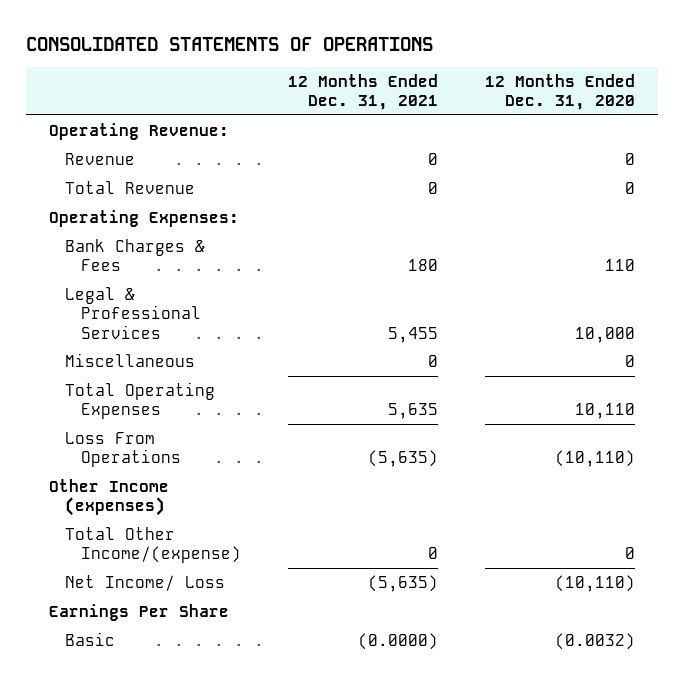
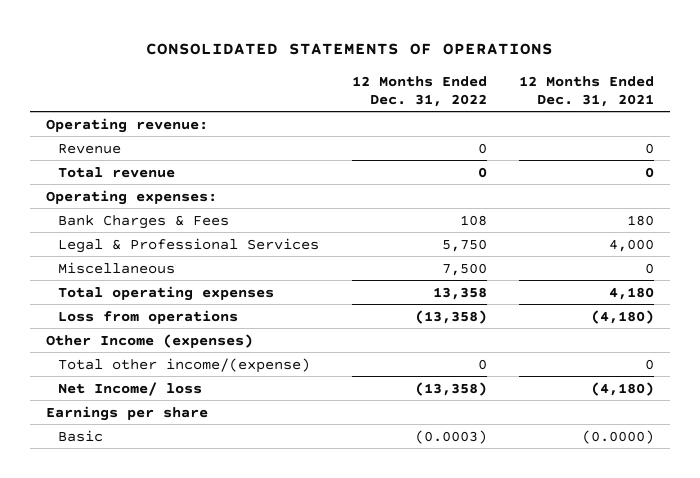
[484,73,635,110] 12 Months Ended Dec. 31, 2020 -> none
none -> [351,75,487,107] 12 Months Ended Dec. 31, 2022
[49,122,230,140] Operating Revenue: -> [46,117,209,133] Operating revenue:
[65,180,196,194] Total Revenue -> [58,166,176,178] Total revenue
[49,209,240,227] Operating Expenses: -> [46,189,218,205] Operating expenses:
[387,326,438,343] 5,455 -> [608,238,654,252] 4,000
[65,381,216,420] Total Operating Expenses -> [58,285,275,301] Total operating expenses
[387,403,438,420] 5,635 -> [608,286,654,300] 4,180
[65,431,182,468] Loss From Operations -> [58,309,239,324] Loss from operations
[367,450,438,468] (5,635) -> [590,309,654,324] (4,180)
[65,526,242,564] Total Other Income/(expense) -> [58,357,311,373] Total other income/(expense)
[65,574,226,591] Net Income/ Loss -> [58,381,203,396] Net Income/ loss
[367,574,438,592] (5,635) -> [590,381,654,396] (4,180)
[49,603,230,621] Earnings Per Share -> [46,405,209,421] Earnings per share

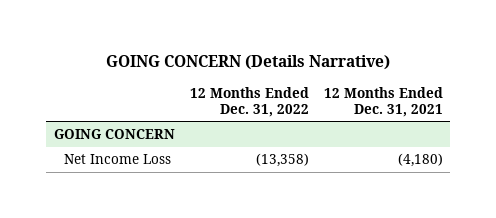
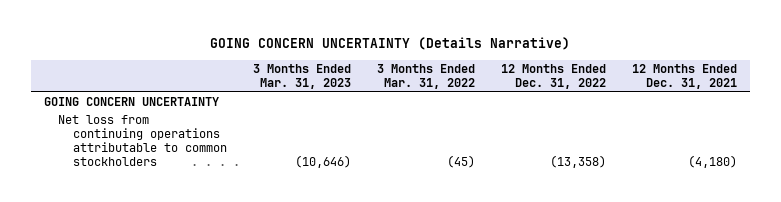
[106,54,391,70] GOING CONCERN (Details Narrative) -> [210,37,571,51] GOING CONCERN UNCERTAINTY (Details Narrative)
none -> [253,63,352,89] 3 Months Ended Mar. 31, 2023
none -> [377,63,476,89] 3 Months Ended Mar. 31, 2022
[53,129,175,140] GOING CONCERN -> [43,97,219,107] GOING CONCERN UNCERTAINTY
[64,154,172,165] Net Income Loss -> [58,115,228,166] Net loss from continuing operations attributable to common stockholders

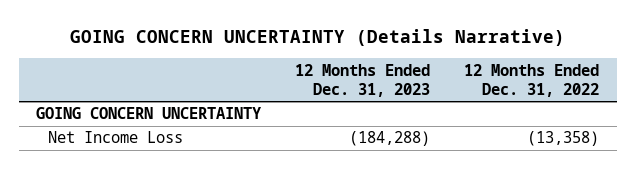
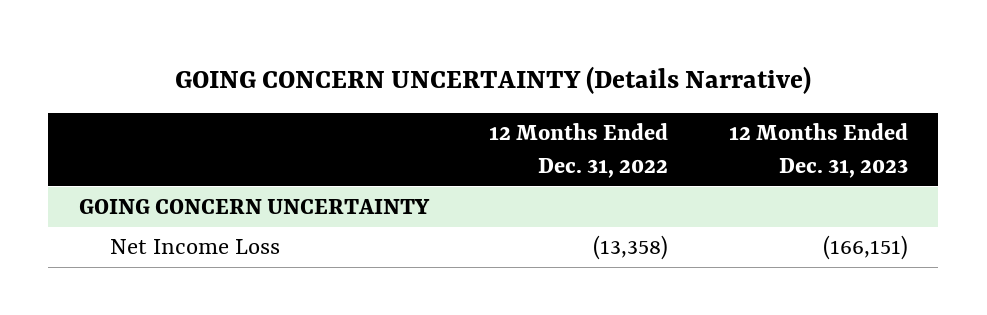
[349,131,431,147] (184,288) -> [822,235,908,261] (166,151)

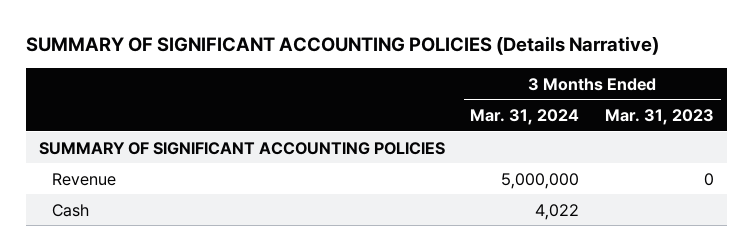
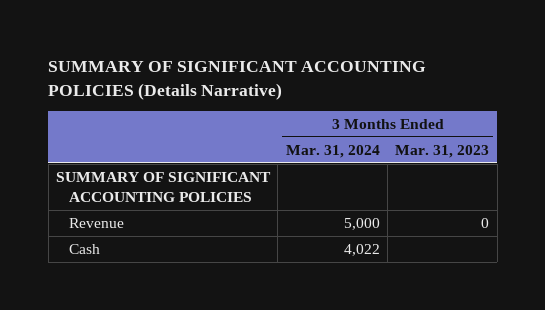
[501,172,580,189] 5,000,000 -> [343,217,380,230] 5,000

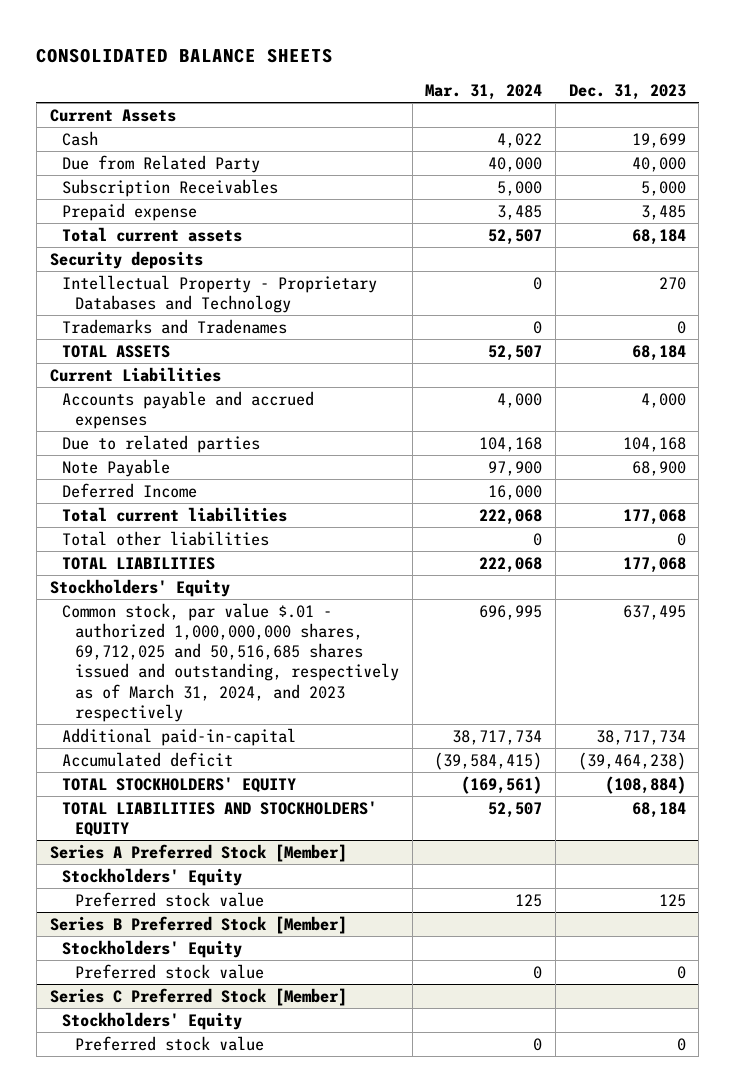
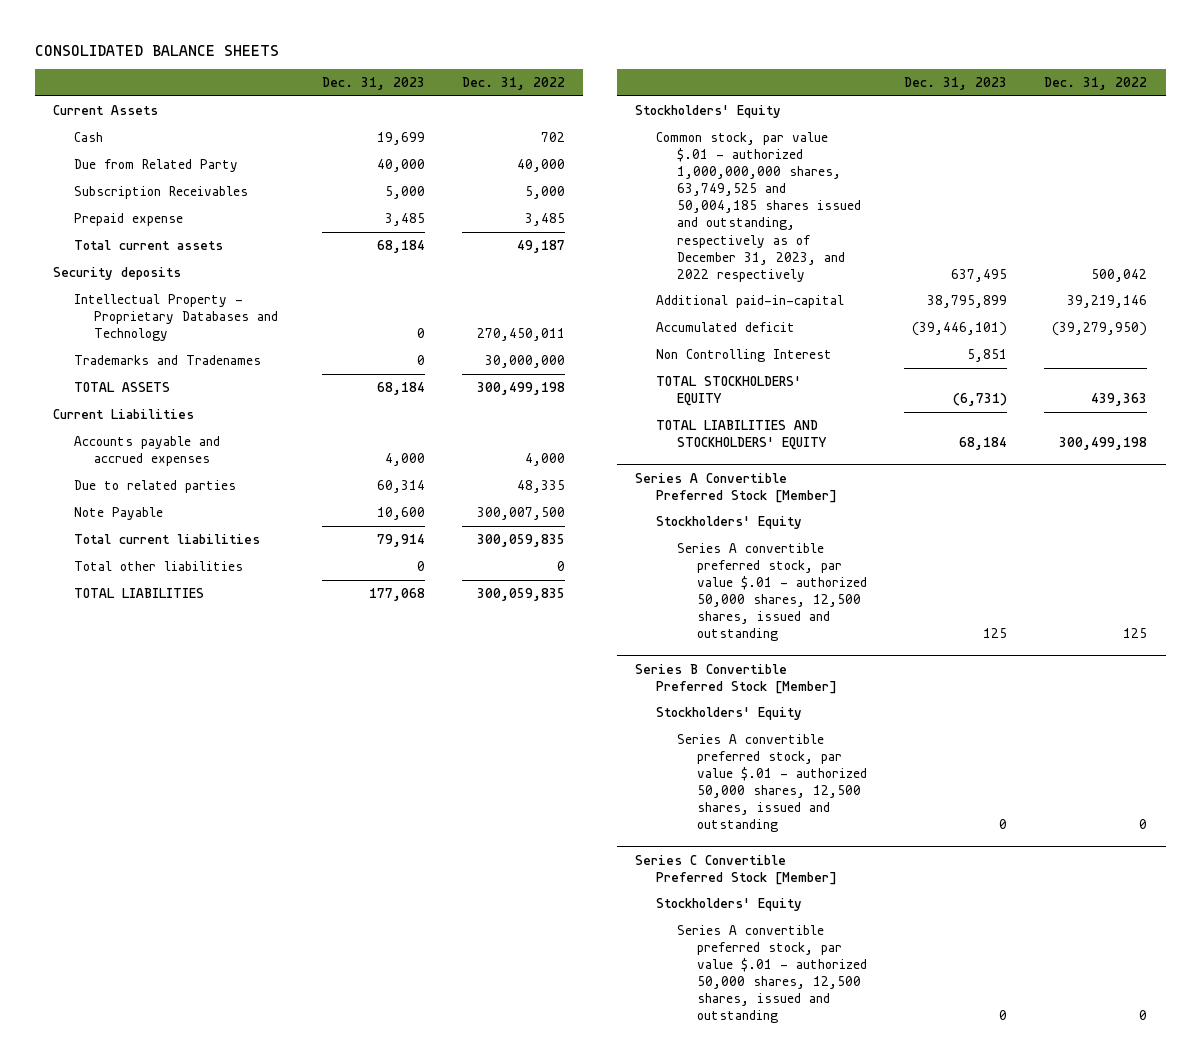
[425,83,543,100] Mar. 31, 2024 -> none
none -> [461,77,565,91] Dec. 31, 2022
[658,276,686,290] 270 -> [417,328,426,339] 0
[62,482,198,498] Deferred Income -> none
[622,436,686,452] 104,168 -> [377,480,426,494] 60,314
[631,460,686,476] 68,900 -> [377,507,426,521] 10,600
[622,508,686,525] 177,068 -> [377,534,426,548] 79,914
[62,602,400,722] Common stock, par value $.01 - authorized 1,000,000,000 shares, 69,712,025 and 50,516,685 shares issued and outstanding, respectively as of March 31, 2024, and 2023 respectively -> [656,132,861,282] Common stock, par value $.01 - authorized 1,000,000,000 shares, 63,749,525 and 50,004,185 shares issued and outstanding, respectively as of December 31, 2023, and 2022 respectively
[595,729,686,745] 38,717,734 -> [927,295,1008,309] 38,795,899
[577,751,686,770] (39,464,238) -> [912,322,1008,337] (39,446,101)
none -> [656,349,833,363] Non Controlling Interest
[604,775,686,794] (108,884) -> [953,393,1008,407] (6,731)
[49,843,347,862] Series A Preferred Stock [Member] -> [635,472,838,503] Series A Convertible Preferred Stock [Member]
[75,891,265,907] Preferred stock value -> [676,543,868,642] Series A convertible preferred stock, par value $.01 - authorized 50,000 shares, 12,500 shares, issued and outstanding
[49,915,347,934] Series B Preferred Stock [Member] -> [635,663,838,694] Series B Convertible Preferred Stock [Member]
[75,963,265,979] Preferred stock value -> [676,734,868,833] Series A convertible preferred stock, par value $.01 - authorized 50,000 shares, 12,500 shares, issued and outstanding
[49,987,347,1006] Series C Preferred Stock [Member] -> [635,854,838,885] Series C Convertible Preferred Stock [Member]
[75,1035,265,1051] Preferred stock value -> [676,925,868,1024] Series A convertible preferred stock, par value $.01 - authorized 50,000 shares, 12,500 shares, issued and outstanding

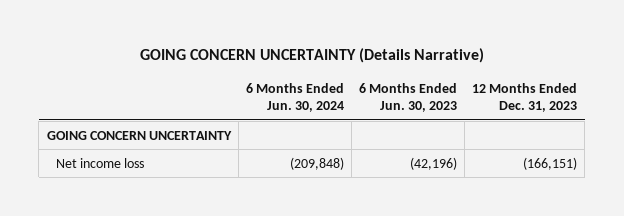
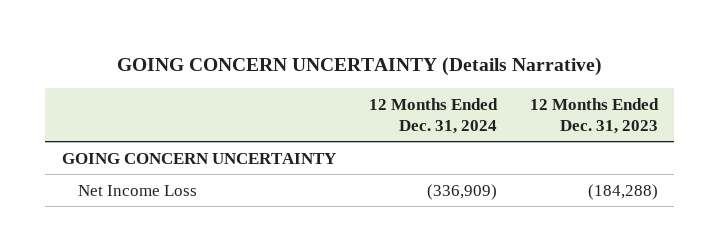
[245,82,344,113] 6 Months Ended Jun. 30, 2024 -> none
[359,82,458,113] 6 Months Ended Jun. 30, 2023 -> none
none -> [368,97,498,134] 12 Months Ended Dec. 31, 2024
[56,157,145,168] Net income loss -> [78,184,198,196] Net Income Loss
[523,156,578,170] (166,151) -> [587,183,658,200] (184,288)

